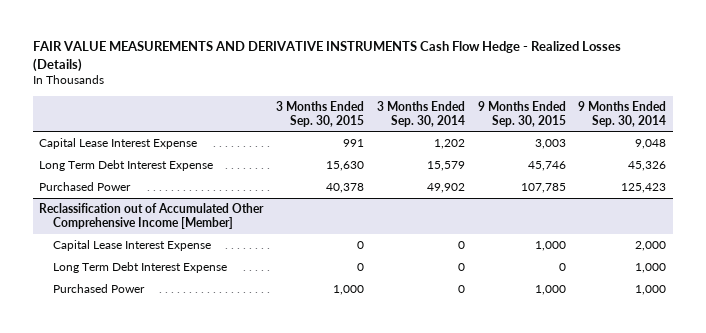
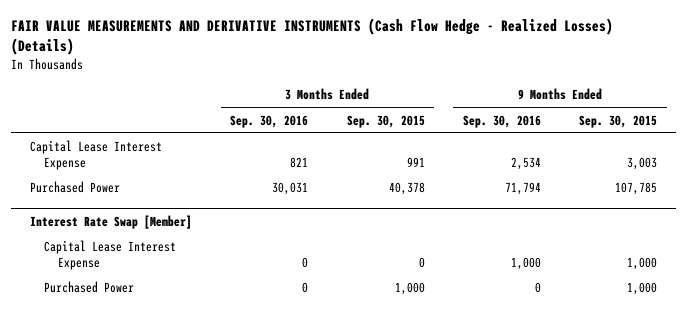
[32,40,621,72] FAIR VALUE MEASUREMENTS AND DERIVATIVE INSTRUMENTS Cash Flow Hedge - Realized Losses (Details) -> [10,18,613,56] FAIR VALUE MEASUREMENTS AND DERIVATIVE INSTRUMENTS (Cash Flow Hedge - Realized Losses) (Details)
[376,100,465,127] 3 Months Ended Sep. 30, 2014 -> none
[578,100,667,127] 9 Months Ended Sep. 30, 2014 -> none
none -> [230,114,309,128] Sep. 30, 2016
none -> [462,114,541,128] Sep. 30, 2016
[39,159,214,171] Long Term Debt Interest Expense -> none
[39,202,265,230] Reclassification out of Accumulated Other Comprehensive Income [Member] -> [30,215,193,230] Interest Rate Swap [Member]
[53,261,228,273] Long Term Debt Interest Expense -> none

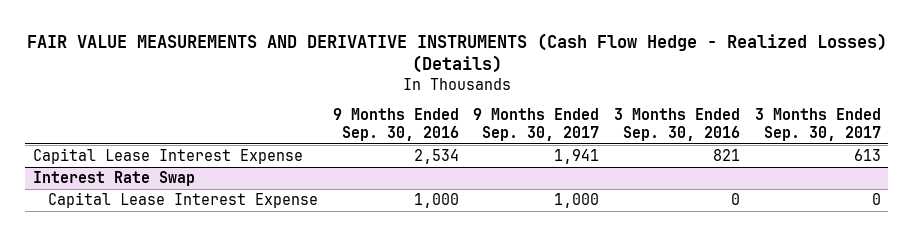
[346,114,425,128] Sep. 30, 2015 -> none
[579,114,658,128] Sep. 30, 2015 -> none
none -> [473,108,600,142] 9 Months Ended Sep. 30, 2017
none -> [755,108,882,142] 3 Months Ended Sep. 30, 2017
[30,181,121,194] Purchased Power -> none
[30,215,193,230] Interest Rate Swap [Member] -> [32,171,195,187] Interest Rate Swap
[43,281,134,294] Purchased Power -> none

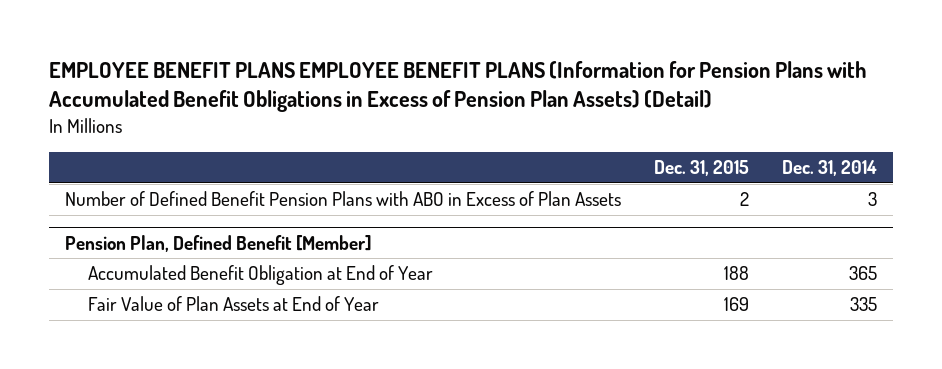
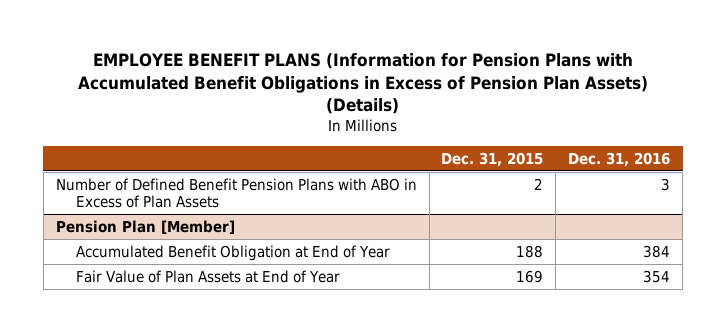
[48,60,867,113] EMPLOYEE BENEFIT PLANS EMPLOYEE BENEFIT PLANS (Information for Pension Plans with Accumulated Benefit Obligations in Excess of Pension Plan Assets) (Detail) -> [77,52,648,115] EMPLOYEE BENEFIT PLANS (Information for Pension Plans with Accumulated Benefit Obligations in Excess of Pension Plan Assets) (Details)
[781,160,877,177] Dec. 31, 2014 -> none
none -> [568,151,671,167] Dec. 31, 2016
[64,234,372,252] Pension Plan, Defined Benefit [Member] -> [55,219,235,234] Pension Plan [Member]

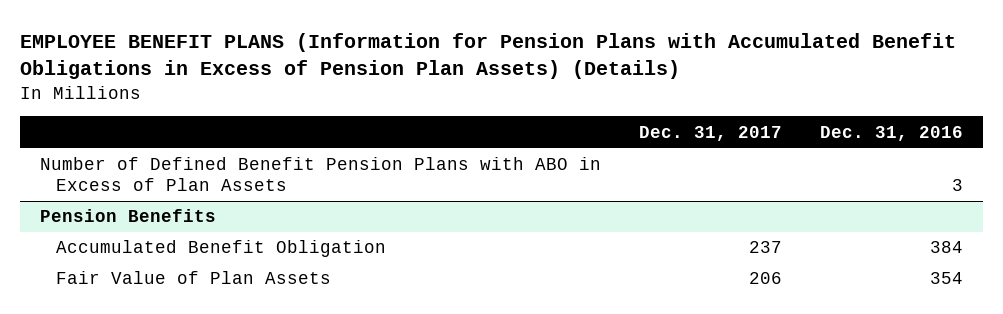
[441,151,544,167] Dec. 31, 2015 -> none
none -> [639,125,783,141] Dec. 31, 2017
[55,219,235,234] Pension Plan [Member] -> none
none -> [39,209,216,223] Pension Benefits
[75,244,390,261] Accumulated Benefit Obligation at End of Year -> [56,240,387,258] Accumulated Benefit Obligation
[75,269,340,283] Fair Value of Plan Assets at End of Year -> [56,271,332,285] Fair Value of Plan Assets

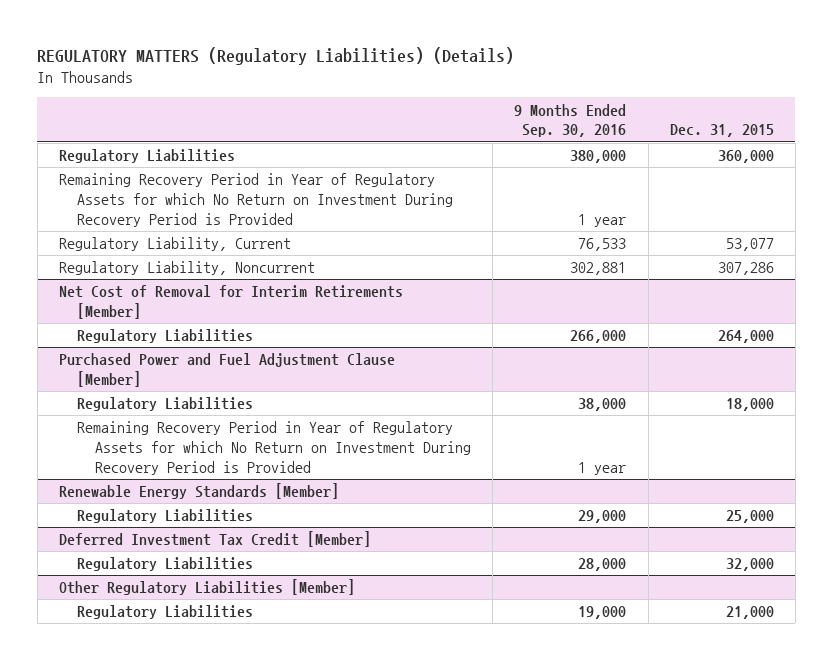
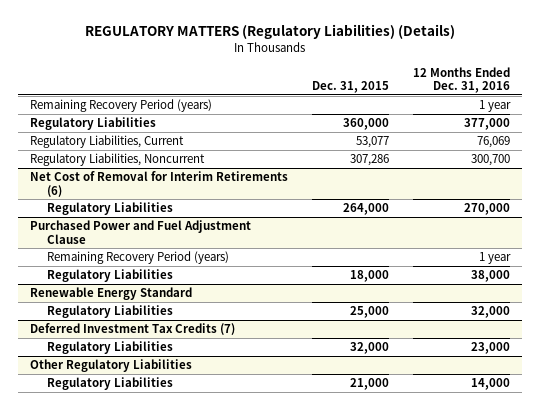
[514,103,627,138] 9 Months Ended Sep. 30, 2016 -> none
none -> [412,66,510,94] 12 Months Ended Dec. 31, 2016
none -> [30,99,213,113] Remaining Recovery Period (years)
[58,173,453,227] Remaining Recovery Period in Year of Regulatory Assets for which No Return on Investment During Recovery Period is Provided -> none
[58,237,291,252] Regulatory Liability, Current -> [30,135,185,149] Regulatory Liabilities, Current
[58,261,315,276] Regulatory Liability, Noncurrent -> [30,153,206,167] Regulatory Liabilities, Noncurrent
[58,285,403,319] Net Cost of Removal for Interim Retirements [Member] -> [30,171,289,197] Net Cost of Removal for Interim Retirements (6)
[58,353,395,387] Purchased Power and Fuel Adjustment Clause [Member] -> [30,220,252,244] Purchased Power and Fuel Adjustment Clause
none -> [47,251,230,265] Remaining Recovery Period (years)
[76,421,471,475] Remaining Recovery Period in Year of Regulatory Assets for which No Return on Investment During Recovery Period is Provided -> none
[58,483,339,500] Renewable Energy Standards [Member] -> [30,287,193,301] Renewable Energy Standard
[58,531,371,548] Deferred Investment Tax Credit [Member] -> [30,323,236,336] Deferred Investment Tax Credits (7)
[58,579,355,596] Other Regulatory Liabilities [Member] -> [30,359,193,373] Other Regulatory Liabilities

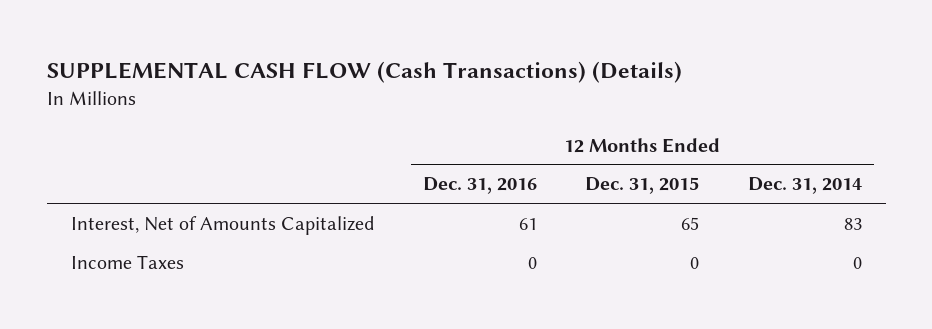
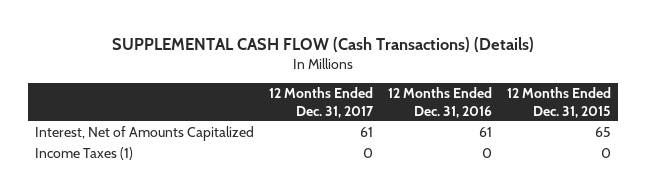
[747,177,862,195] Dec. 31, 2014 -> none
none -> [269,87,375,118] 12 Months Ended Dec. 31, 2017
[70,255,184,270] Income Taxes -> [35,147,134,161] Income Taxes (1)

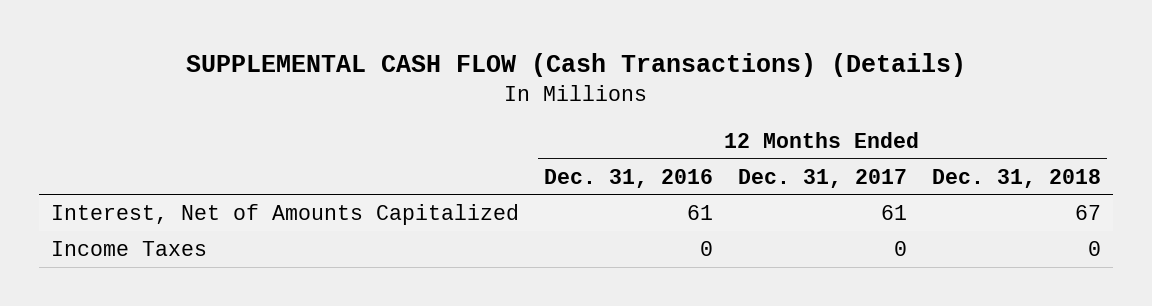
[506,87,611,118] 12 Months Ended Dec. 31, 2015 -> none
none -> [931,168,1101,188] Dec. 31, 2018
[35,147,134,161] Income Taxes (1) -> [51,241,208,257] Income Taxes

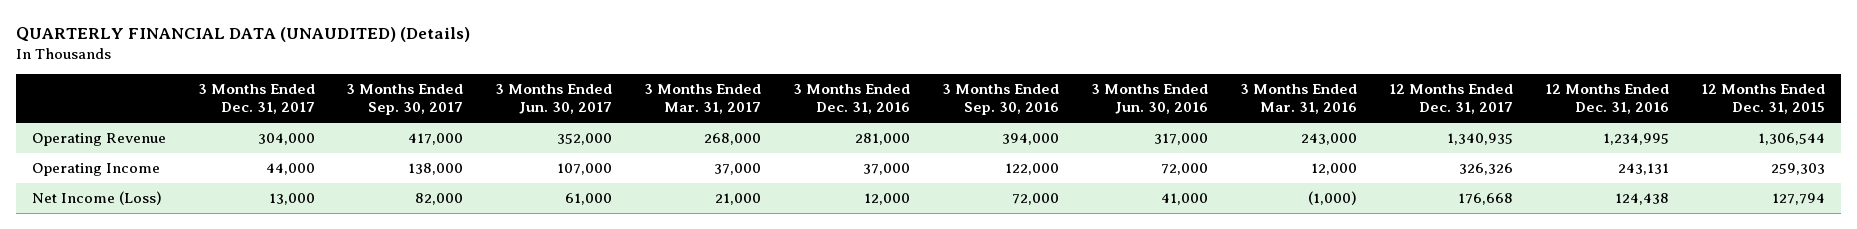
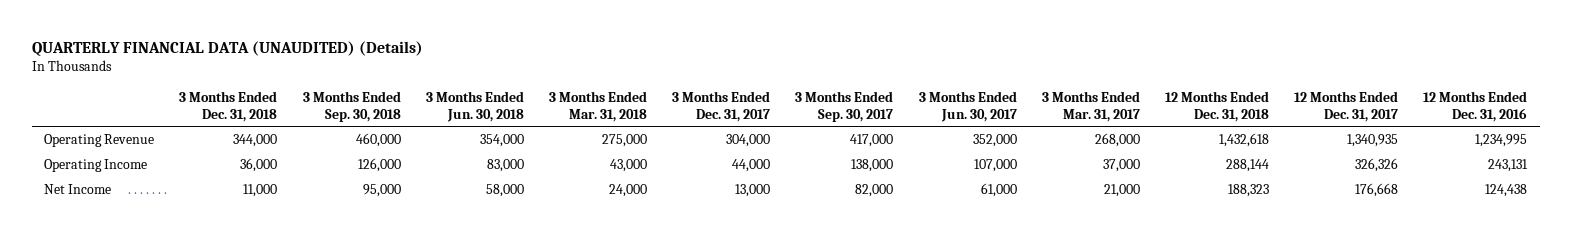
[793,83,911,115] 3 Months Ended Dec. 31, 2016 -> none
[942,83,1060,116] 3 Months Ended Sep. 30, 2016 -> none
[1091,83,1209,115] 3 Months Ended Jun. 30, 2016 -> none
[1240,83,1358,115] 3 Months Ended Mar. 31, 2016 -> none
[1700,83,1825,115] 12 Months Ended Dec. 31, 2015 -> none
none -> [179,90,278,122] 3 Months Ended Dec. 31, 2018
none -> [302,90,401,122] 3 Months Ended Sep. 30, 2018
none -> [425,90,524,122] 3 Months Ended Jun. 30, 2018
none -> [548,90,647,122] 3 Months Ended Mar. 31, 2018
none -> [1165,90,1270,122] 12 Months Ended Dec. 31, 2018
[31,191,162,206] Net Income (Loss) -> [44,184,112,195] Net Income

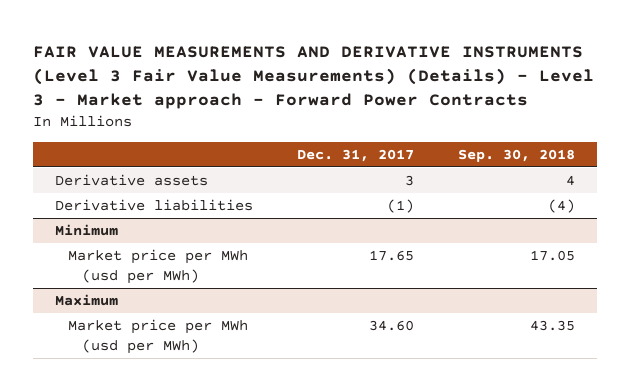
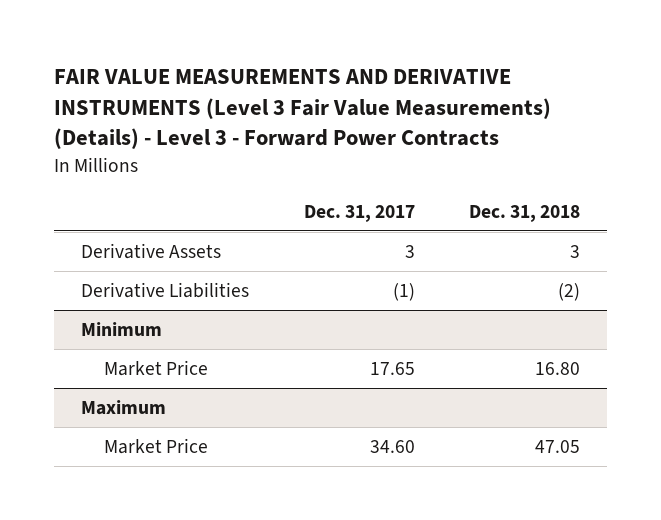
[32,45,594,110] FAIR VALUE MEASUREMENTS AND DERIVATIVE INSTRUMENTS (Level 3 Fair Value Measurements) (Details) - Level 3 - Market approach - Forward Power Contracts -> [53,69,551,150] FAIR VALUE MEASUREMENTS AND DERIVATIVE INSTRUMENTS (Level 3 Fair Value Measurements) (Details) - Level 3 - Forward Power Contracts
[458,149,576,163] Sep. 30, 2018 -> none
none -> [469,204,581,222] Dec. 31, 2018
[54,174,208,187] Derivative assets -> [80,243,221,260] Derivative Assets
[54,199,253,212] Derivative liabilities -> [80,282,249,299] Derivative Liabilities
[68,249,249,284] Market price per MWh (usd per MWh) -> [104,360,209,377] Market Price
[68,319,249,354] Market price per MWh (usd per MWh) -> [104,438,209,455] Market Price

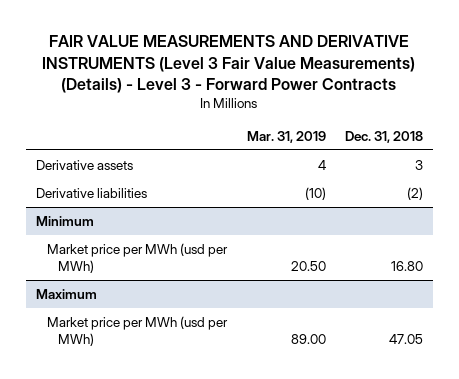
[303,204,415,222] Dec. 31, 2017 -> none
none -> [246,130,326,143] Mar. 31, 2019
[80,243,221,260] Derivative Assets -> [35,159,133,170] Derivative assets
[80,282,249,299] Derivative Liabilities -> [35,187,147,198] Derivative liabilities
[104,360,209,377] Market Price -> [47,242,229,273] Market price per MWh (usd per MWh)
[104,438,209,455] Market Price -> [47,315,229,346] Market price per MWh (usd per MWh)

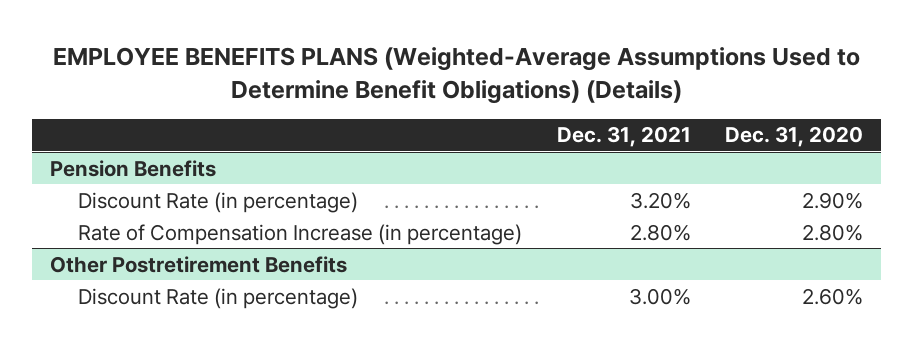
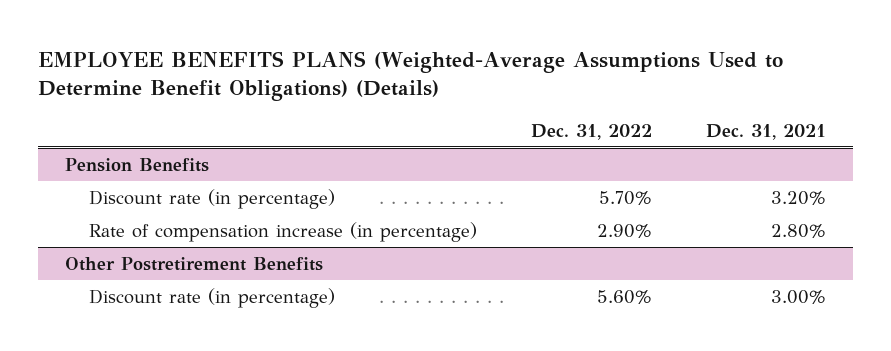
[725,126,864,148] Dec. 31, 2020 -> none
none -> [531,123,653,140] Dec. 31, 2022
[77,191,358,213] Discount Rate (in percentage) -> [89,188,336,209] Discount rate (in percentage)
[77,223,522,245] Rate of Compensation Increase (in percentage) -> [89,221,478,242] Rate of compensation increase (in percentage)
[77,287,358,309] Discount Rate (in percentage) -> [89,287,336,308] Discount rate (in percentage)

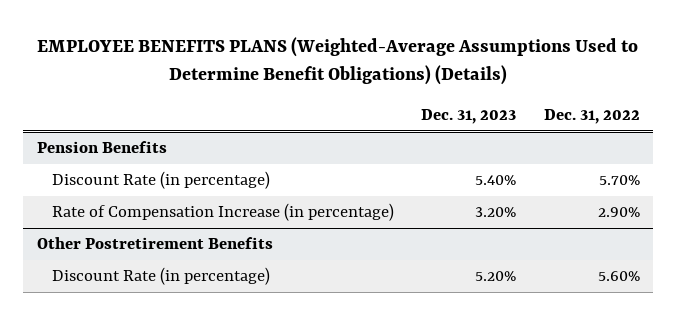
[706,123,827,140] Dec. 31, 2021 -> none
none -> [421,109,517,125] Dec. 31, 2023
[89,188,336,209] Discount rate (in percentage) -> [51,171,270,190] Discount Rate (in percentage)
[89,221,478,242] Rate of compensation increase (in percentage) -> [51,203,394,222] Rate of Compensation Increase (in percentage)
[89,287,336,308] Discount rate (in percentage) -> [51,267,270,286] Discount Rate (in percentage)

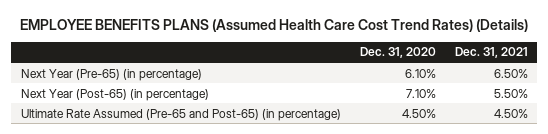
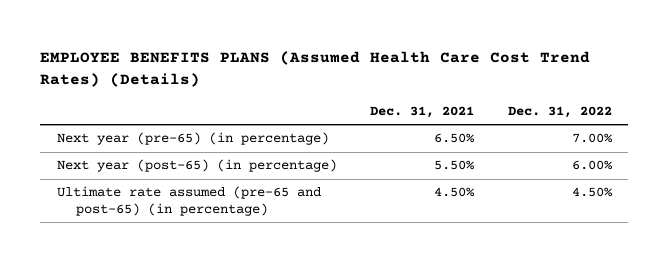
[359,47,436,59] Dec. 31, 2020 -> none
none -> [507,105,612,118] Dec. 31, 2022
[20,68,202,81] Next Year (Pre-65) (in percentage) -> [57,132,330,146] Next year (pre-65) (in percentage)
[20,88,209,101] Next Year (Post-65) (in percentage) -> [57,159,338,173] Next year (post-65) (in percentage)
[20,108,341,121] Ultimate Rate Assumed (Pre-65 and Post-65) (in percentage) -> [57,186,322,216] Ultimate rate assumed (pre-65 and post-65) (in percentage)

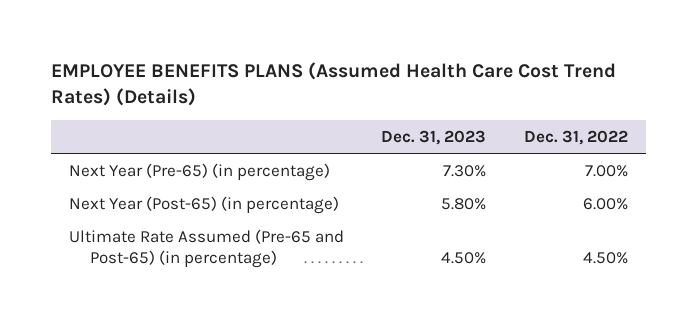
[370,105,475,118] Dec. 31, 2021 -> none
none -> [381,130,487,146] Dec. 31, 2023
[57,132,330,146] Next year (pre-65) (in percentage) -> [69,162,331,181] Next Year (Pre-65) (in percentage)
[57,159,338,173] Next year (post-65) (in percentage) -> [69,195,340,214] Next Year (Post-65) (in percentage)
[57,186,322,216] Ultimate rate assumed (pre-65 and post-65) (in percentage) -> [69,228,345,269] Ultimate Rate Assumed (Pre-65 and Post-65) (in percentage)

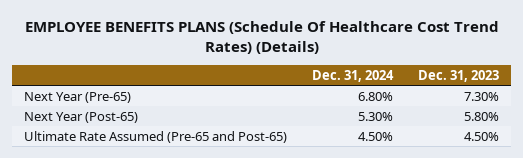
[50,62,616,107] EMPLOYEE BENEFITS PLANS (Assumed Health Care Cost Trend Rates) (Details) -> [24,21,499,55] EMPLOYEE BENEFITS PLANS (Schedule Of Healthcare Cost Trend Rates) (Details)
[523,130,628,146] Dec. 31, 2022 -> none
none -> [312,70,395,83] Dec. 31, 2024
[69,162,331,181] Next Year (Pre-65) (in percentage) -> [24,91,132,103] Next Year (Pre-65)
[69,195,340,214] Next Year (Post-65) (in percentage) -> [24,111,139,123] Next Year (Post-65)
[69,228,345,269] Ultimate Rate Assumed (Pre-65 and Post-65) (in percentage) -> [24,130,288,143] Ultimate Rate Assumed (Pre-65 and Post-65)

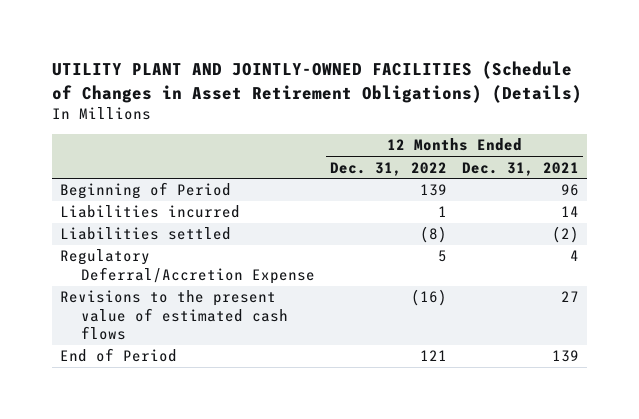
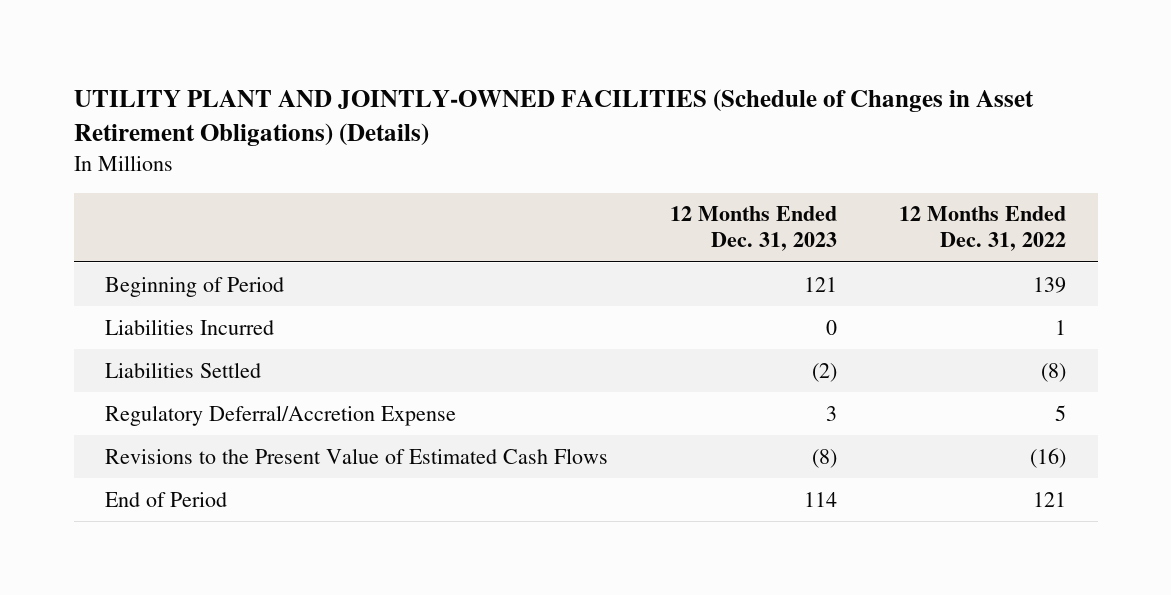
[462,161,580,176] Dec. 31, 2021 -> none
none -> [670,206,838,252] 12 Months Ended Dec. 31, 2023
[59,205,240,219] Liabilities incurred -> [104,318,274,335] Liabilities Incurred
[59,227,231,241] Liabilities settled -> [104,361,261,378] Liabilities Settled
[59,290,289,341] Revisions to the present value of estimated cash flows -> [104,447,608,464] Revisions to the Present Value of Estimated Cash Flows

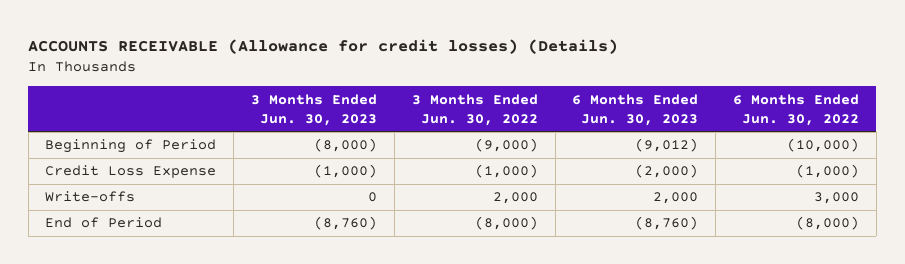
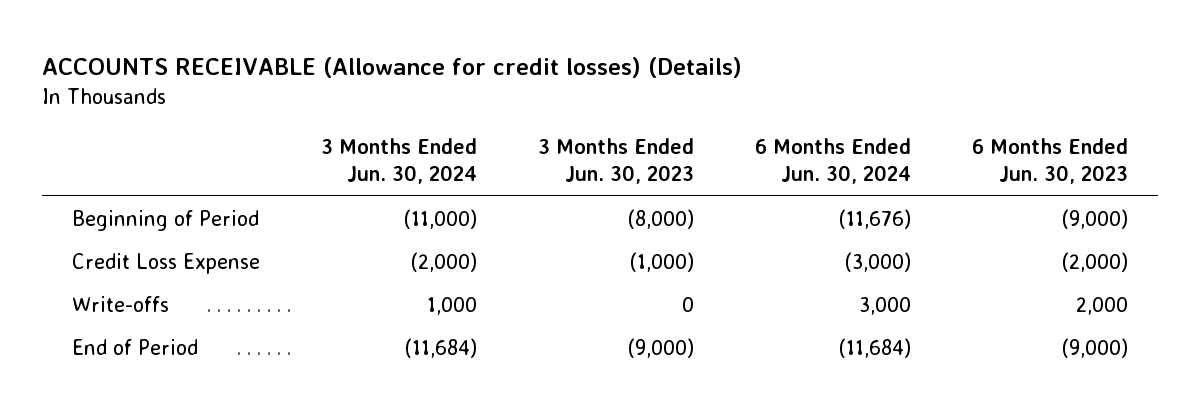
[411,93,538,126] 3 Months Ended Jun. 30, 2022 -> none
[733,93,860,126] 6 Months Ended Jun. 30, 2022 -> none
none -> [320,137,477,185] 3 Months Ended Jun. 30, 2024
none -> [754,137,911,185] 6 Months Ended Jun. 30, 2024
[635,138,699,153] (9,012) -> [1061,208,1128,229] (9,000)
[314,216,378,231] (8,760) -> [627,337,694,358] (9,000)
[635,216,699,231] (8,760) -> [1061,337,1128,358] (9,000)

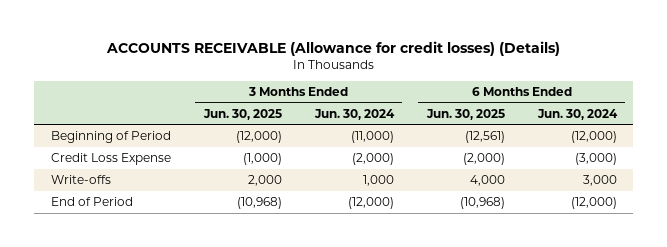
[537,137,694,185] 3 Months Ended Jun. 30, 2023 -> none
[971,137,1128,185] 6 Months Ended Jun. 30, 2023 -> none
none -> [202,108,282,120] Jun. 30, 2025
none -> [425,108,505,120] Jun. 30, 2025
[838,208,911,229] (11,676) -> [570,131,617,144] (12,000)
[404,337,477,358] (11,684) -> [347,197,394,210] (12,000)
[838,337,911,358] (11,684) -> [570,197,617,210] (12,000)

